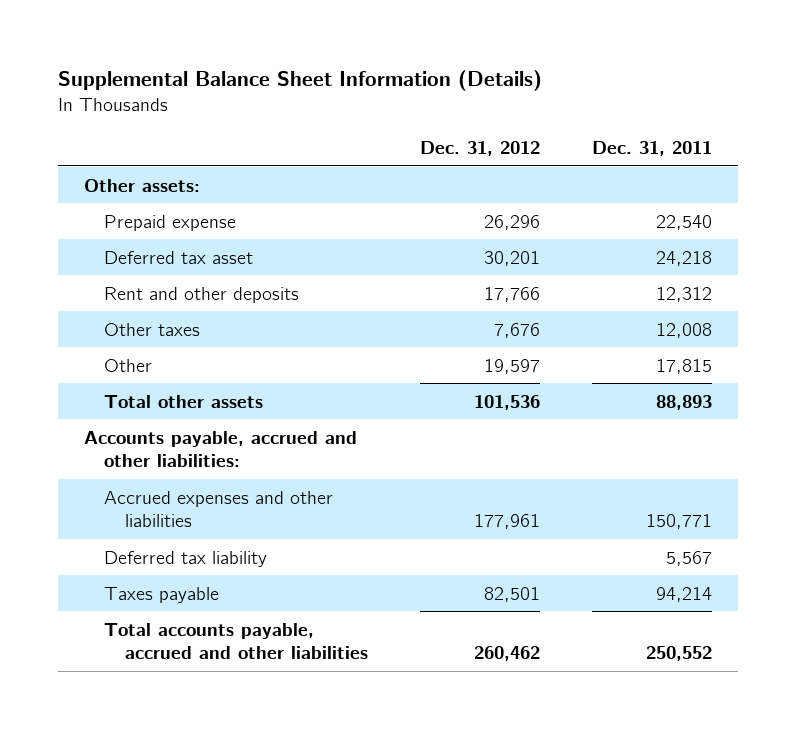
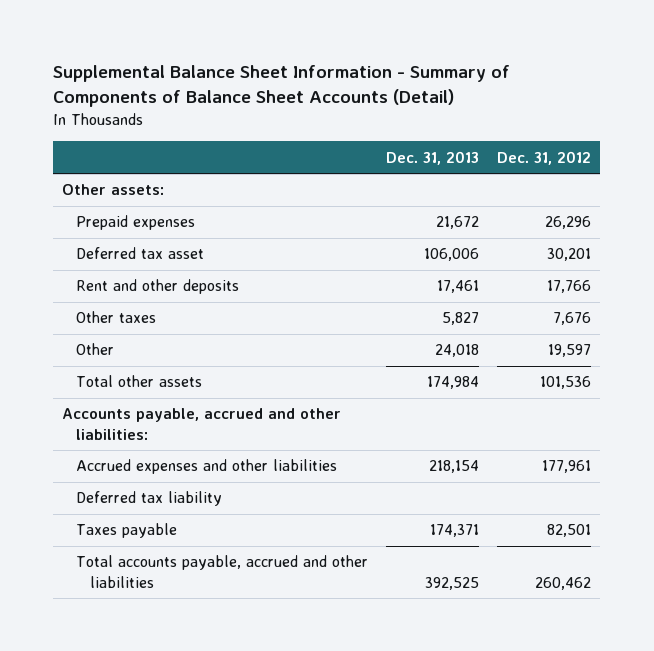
[57,70,542,92] Supplemental Balance Sheet Information (Details) -> [53,65,511,108] Supplemental Balance Sheet Information - Summary of Components of Balance Sheet Accounts (Detail)
[592,140,713,156] Dec. 31, 2011 -> none
none -> [386,150,480,165] Dec. 31, 2013
[104,214,237,231] Prepaid expense -> [76,215,196,231] Prepaid expenses

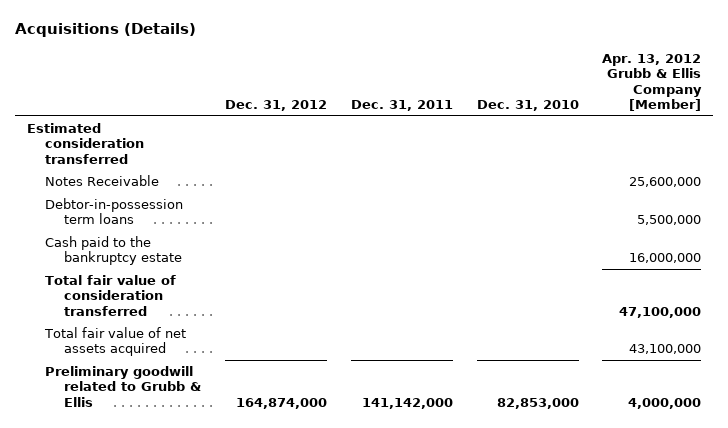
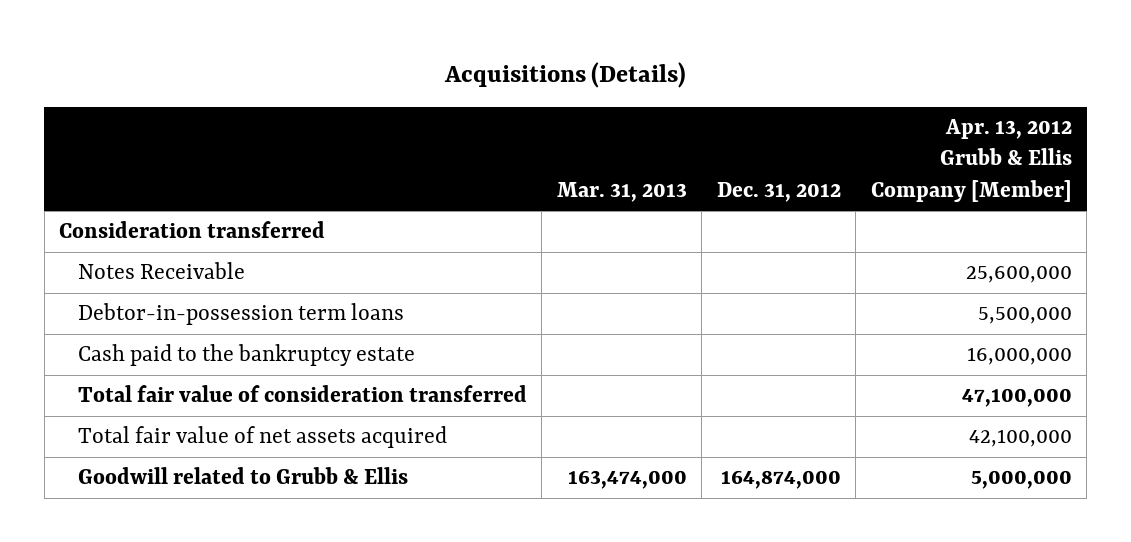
[350,99,453,111] Dec. 31, 2011 -> none
[476,99,579,111] Dec. 31, 2010 -> none
none -> [556,181,687,202] Mar. 31, 2013
[26,122,145,164] Estimated consideration transferred -> [59,221,326,239] Consideration transferred
[629,344,702,355] 43,100,000 -> [968,429,1072,448] 42,100,000
[45,365,202,407] Preliminary goodwill related to Grubb & Ellis -> [77,467,408,485] Goodwill related to Grubb & Ellis
[628,397,702,409] 4,000,000 -> [970,470,1072,490] 5,000,000

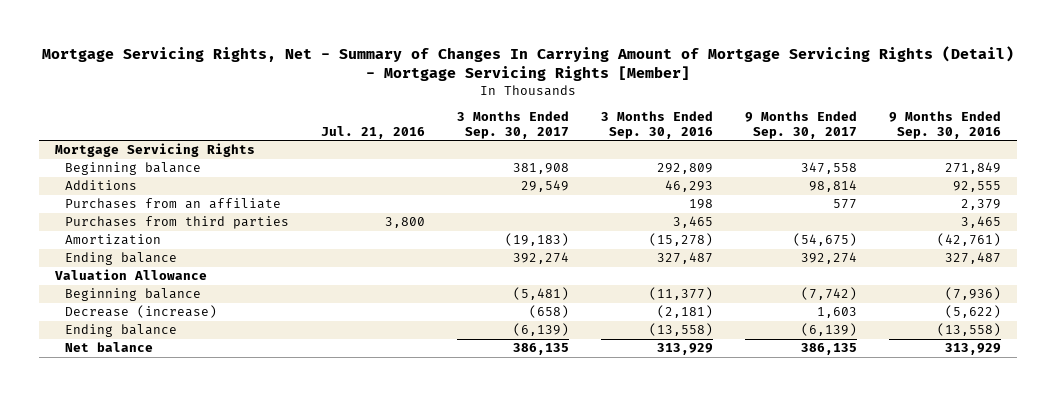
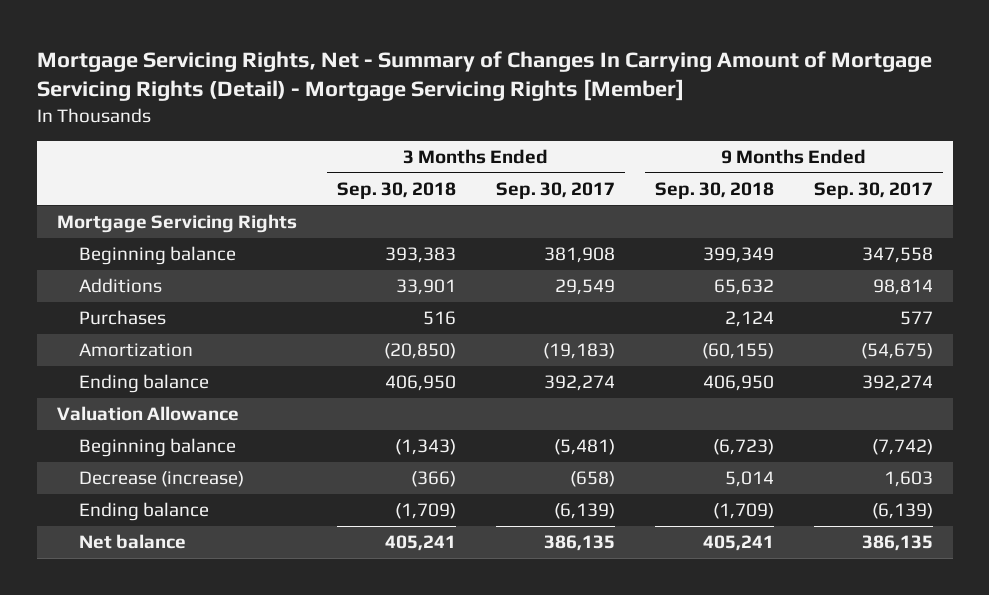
[320,125,425,139] Jul. 21, 2016 -> none
[601,111,714,139] 3 Months Ended Sep. 30, 2016 -> none
[889,111,1002,139] 9 Months Ended Sep. 30, 2016 -> none
none -> [336,182,456,200] Sep. 30, 2018
none -> [654,182,774,200] Sep. 30, 2018
[64,216,289,230] Purchases from third parties -> none
[64,198,281,210] Purchases from an affiliate -> [78,310,166,326] Purchases

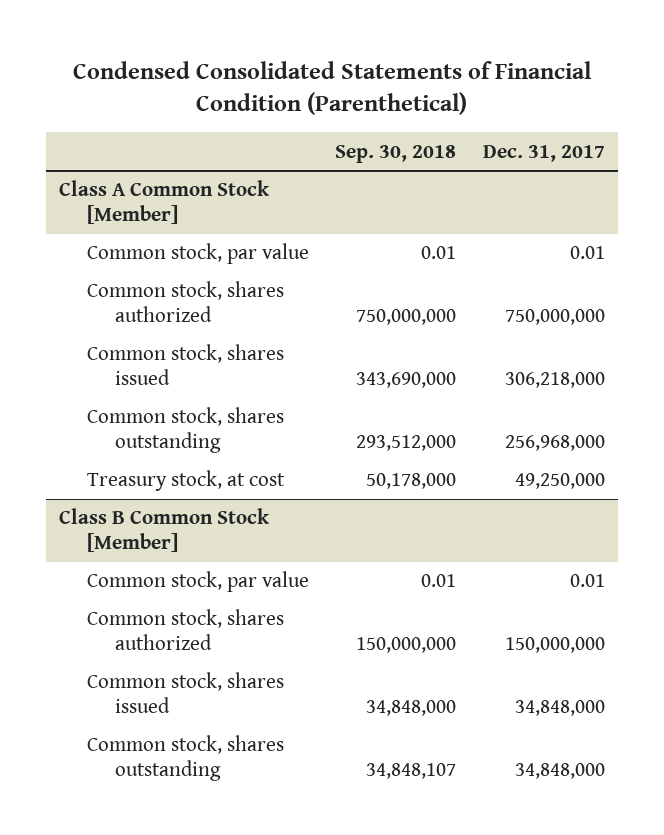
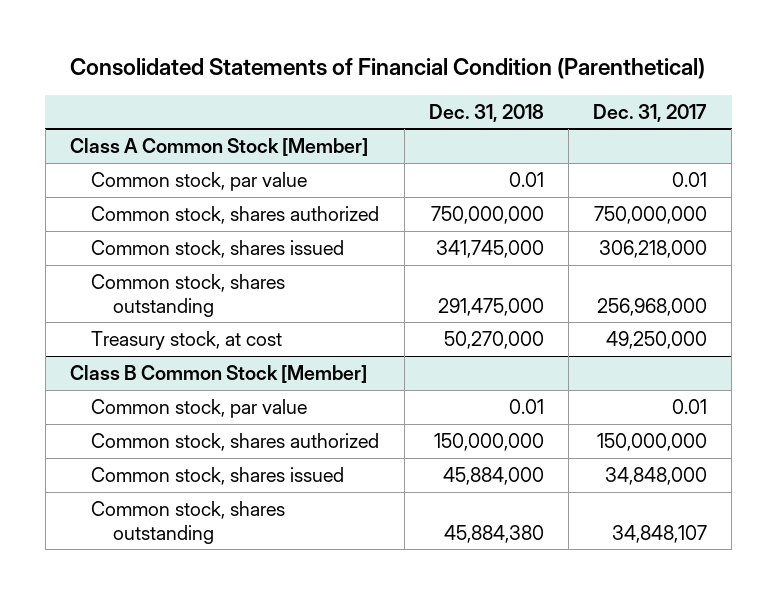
[73,60,593,116] Condensed Consolidated Statements of Financial Condition (Parenthetical) -> [70,58,706,80] Consolidated Statements of Financial Condition (Parenthetical)
[335,144,457,163] Sep. 30, 2018 -> none
none -> [428,103,544,122] Dec. 31, 2018
[514,763,605,780] 34,848,000 -> [612,524,708,543] 34,848,107

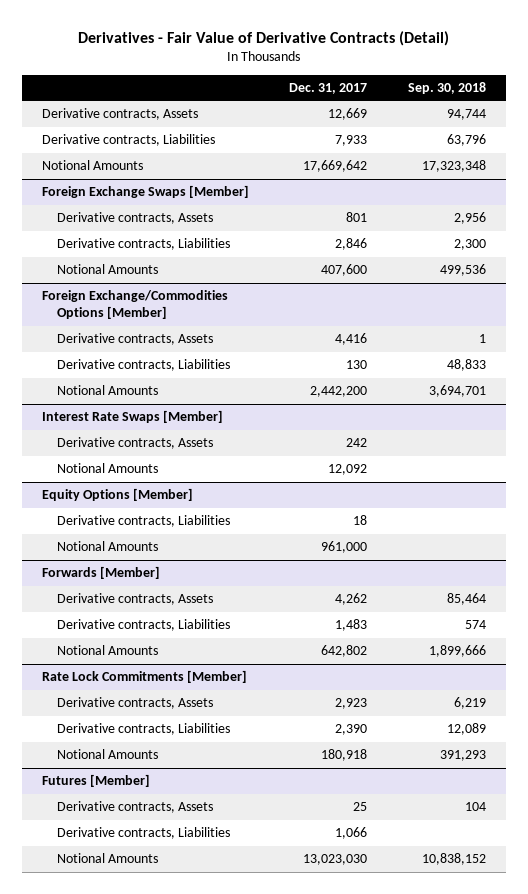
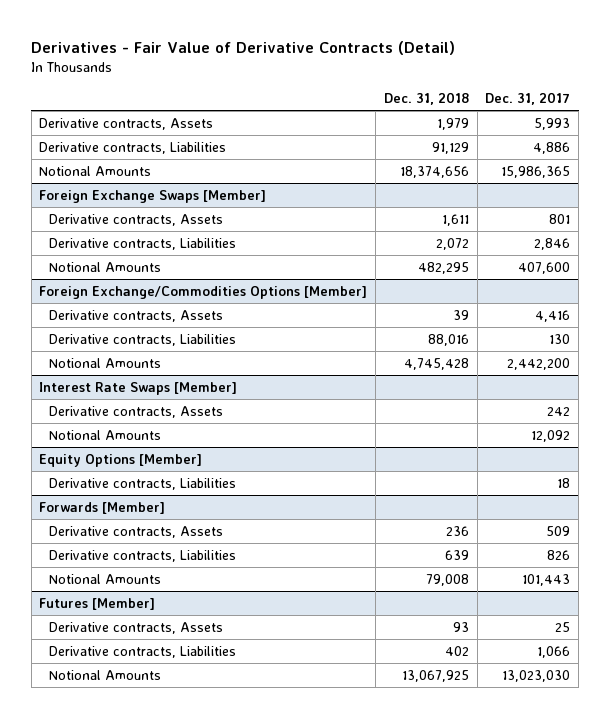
[407,81,486,94] Sep. 30, 2018 -> none
none -> [383,91,469,105] Dec. 31, 2018
[328,108,368,121] 12,669 -> [534,117,571,130] 5,993
[335,135,368,147] 7,933 -> [533,141,571,154] 4,886
[303,160,368,173] 17,669,642 -> [501,165,571,178] 15,986,365
[56,541,158,552] Notional Amounts -> none
[42,670,248,684] Rate Lock Commitments [Member] -> none
[56,697,213,710] Derivative contracts, Assets -> none
[56,723,230,736] Derivative contracts, Liabilities -> none
[56,749,158,760] Notional Amounts -> none
[335,593,368,606] 4,262 -> [546,525,571,536] 509
[335,619,368,632] 1,483 -> [547,549,571,560] 826
[321,645,368,658] 642,802 -> [522,573,571,586] 101,443

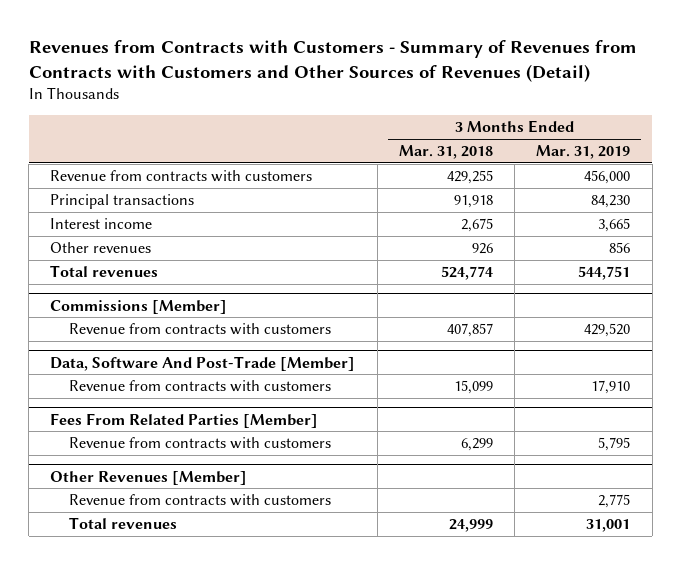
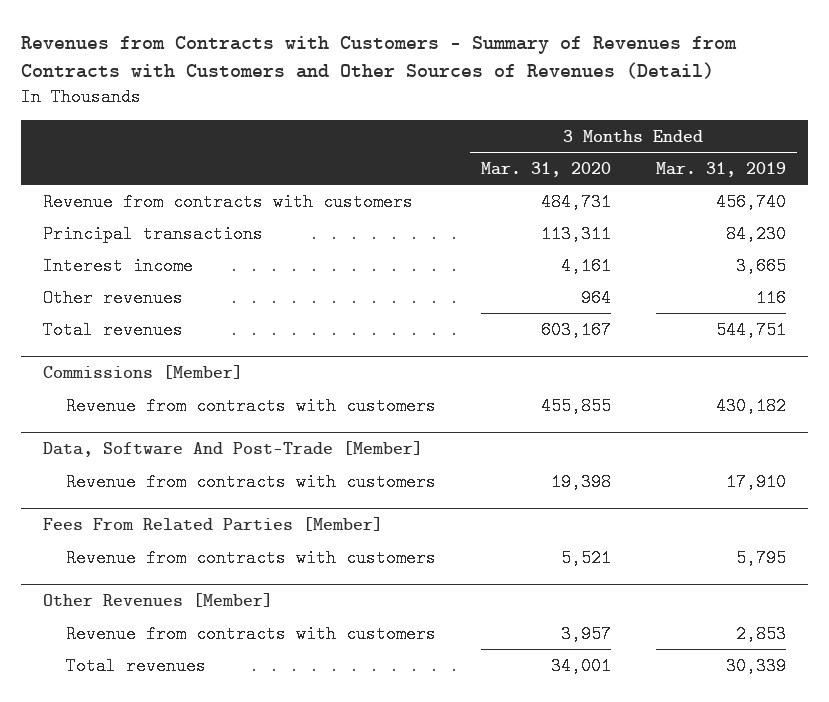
[398,145,493,160] Mar. 31, 2018 -> none
none -> [481,161,612,177] Mar. 31, 2020
[584,170,631,185] 456,000 -> [715,192,786,211] 456,740
[609,242,631,254] 856 -> [755,288,786,307] 116
[584,323,631,338] 429,520 -> [715,396,786,415] 430,182
[598,494,631,509] 2,775 -> [735,624,786,643] 2,853
[586,519,631,533] 31,001 -> [725,656,786,675] 30,339

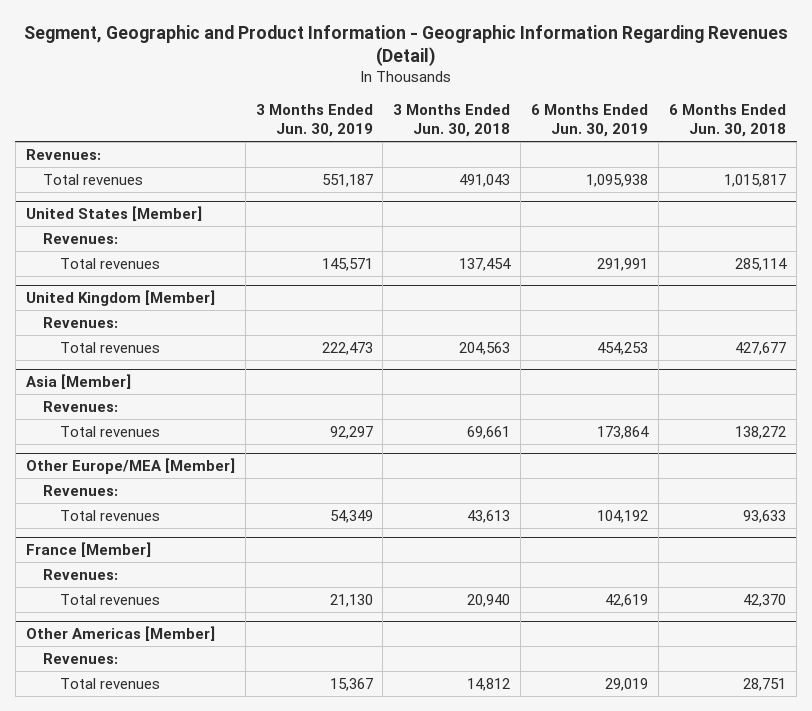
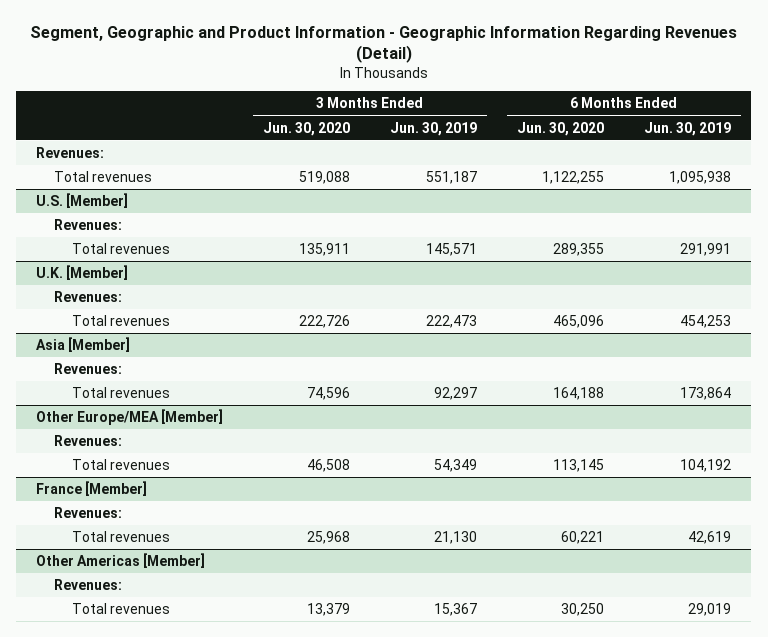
[393,104,511,137] 3 Months Ended Jun. 30, 2018 -> none
[669,104,787,137] 6 Months Ended Jun. 30, 2018 -> none
none -> [263,121,351,136] Jun. 30, 2020
none -> [517,121,605,136] Jun. 30, 2020
[25,206,202,222] United States [Member] -> [36,192,129,208] U.S. [Member]
[25,290,215,307] United Kingdom [Member] -> [36,264,129,280] U.K. [Member]

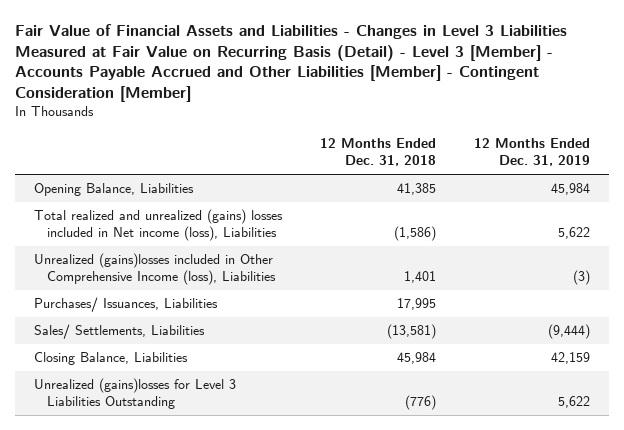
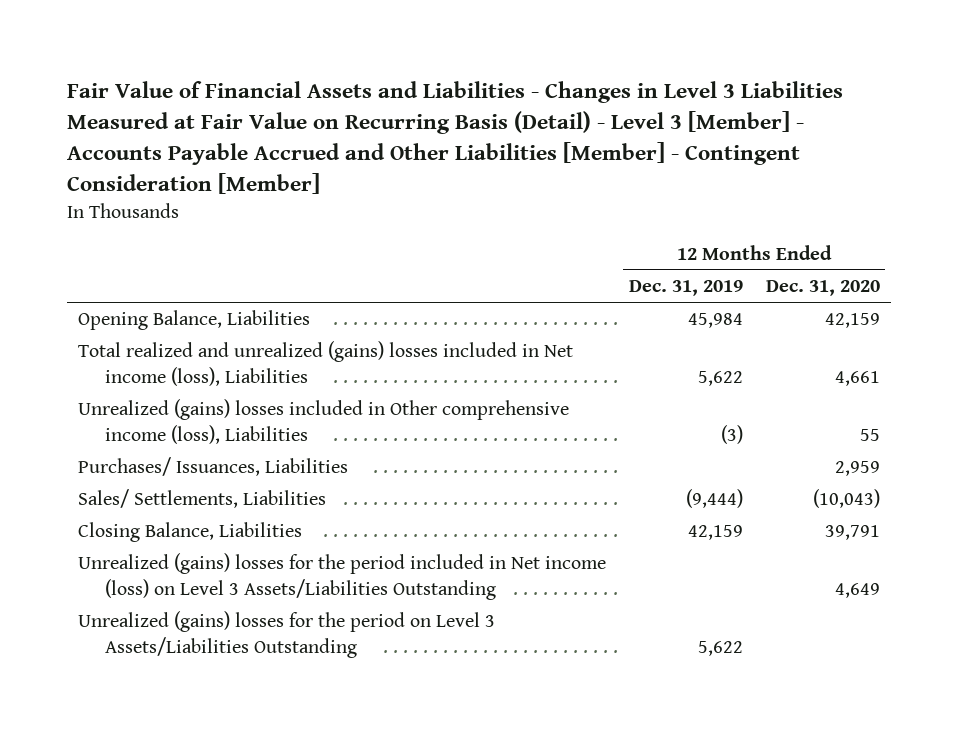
[320,138,437,167] 12 Months Ended Dec. 31, 2018 -> none
none -> [765,280,880,297] Dec. 31, 2020
[33,253,277,286] Unrealized (gains)losses included in Other Comprehensive Income (loss), Liabilities -> [78,399,570,445] Unrealized (gains) losses included in Other comprehensive income (loss), Liabilities
none -> [78,553,607,601] Unrealized (gains) losses for the period included in Net income (loss) on Level 3 Assets/Liabilities Outstanding
[33,378,236,410] Unrealized (gains)losses for Level 3 Liabilities Outstanding -> [78,611,496,659] Unrealized (gains) losses for the period on Level 3 Assets/Liabilities Outstanding

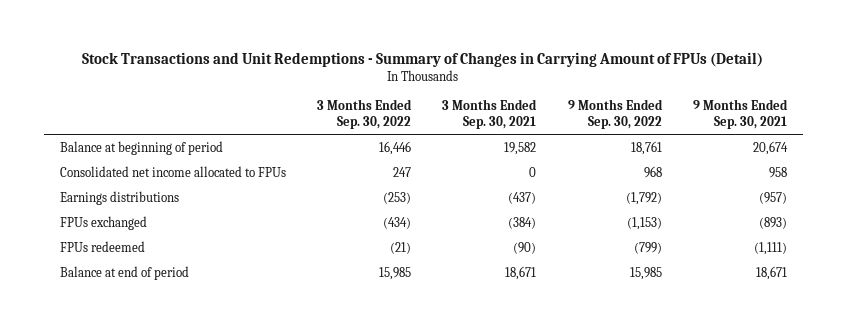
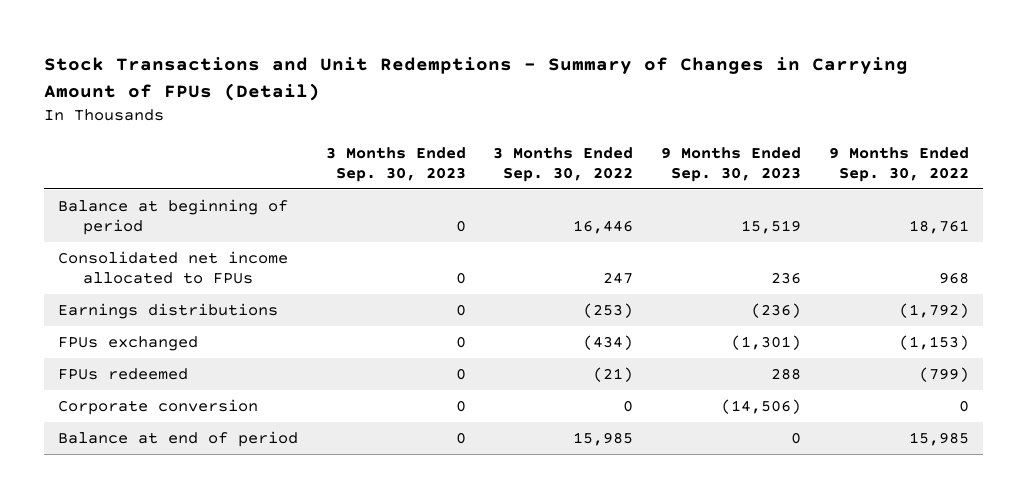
[442,99,538,130] 3 Months Ended Sep. 30, 2021 -> none
[693,99,789,130] 9 Months Ended Sep. 30, 2021 -> none
none -> [325,146,466,183] 3 Months Ended Sep. 30, 2023
none -> [661,146,802,183] 9 Months Ended Sep. 30, 2023
none -> [57,398,258,415] Corporate conversion

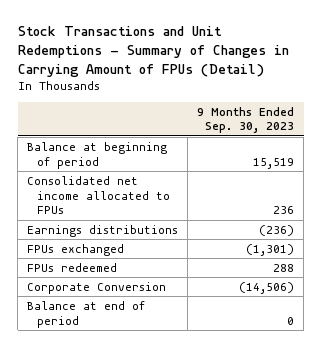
[325,146,466,183] 3 Months Ended Sep. 30, 2023 -> none
[493,146,634,183] 3 Months Ended Sep. 30, 2022 -> none
[828,146,969,183] 9 Months Ended Sep. 30, 2022 -> none
[57,398,258,415] Corporate conversion -> [27,281,167,294] Corporate Conversion

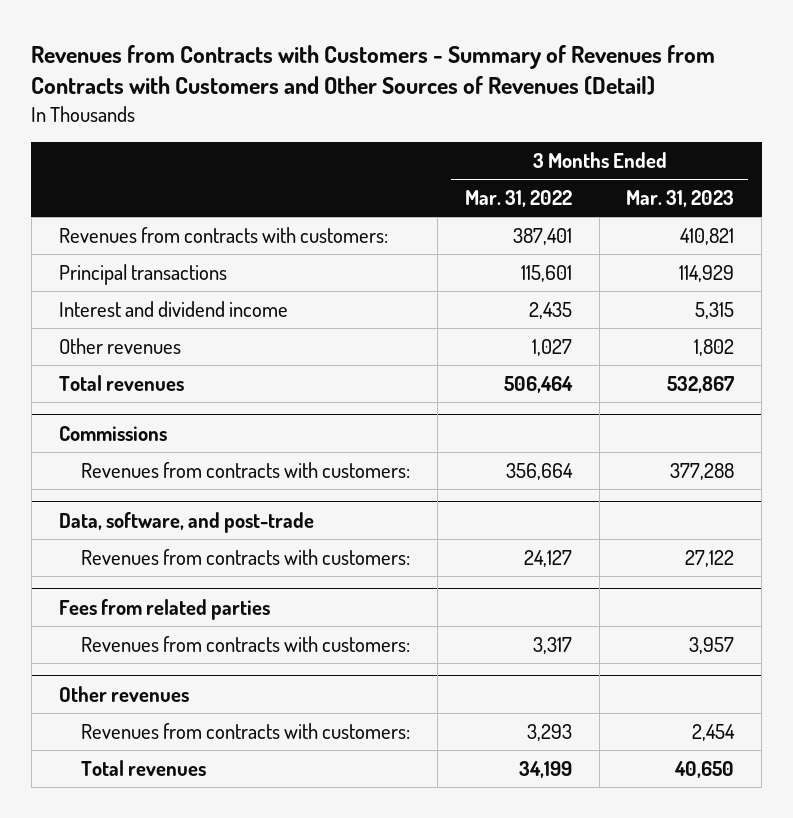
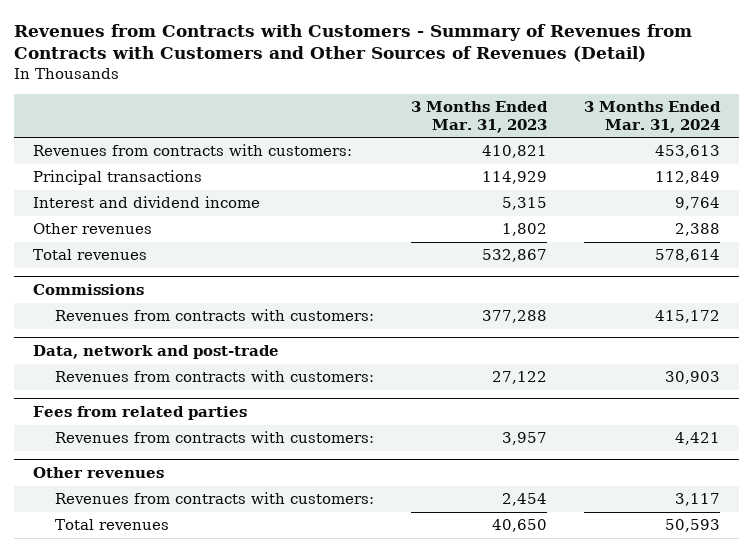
[464,190,572,208] Mar. 31, 2022 -> none
none -> [584,100,722,133] 3 Months Ended Mar. 31, 2024
[58,511,314,533] Data, software, and post-trade -> [32,345,279,360] Data, network and post-trade

